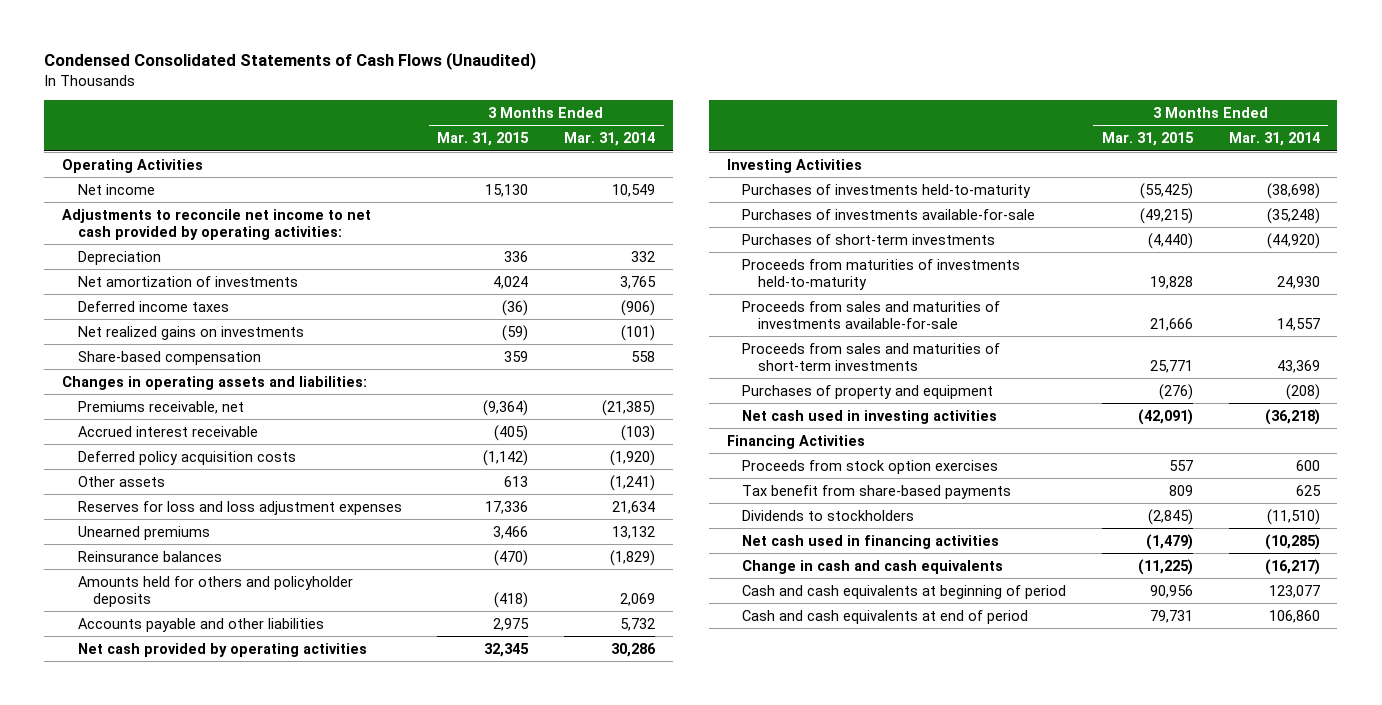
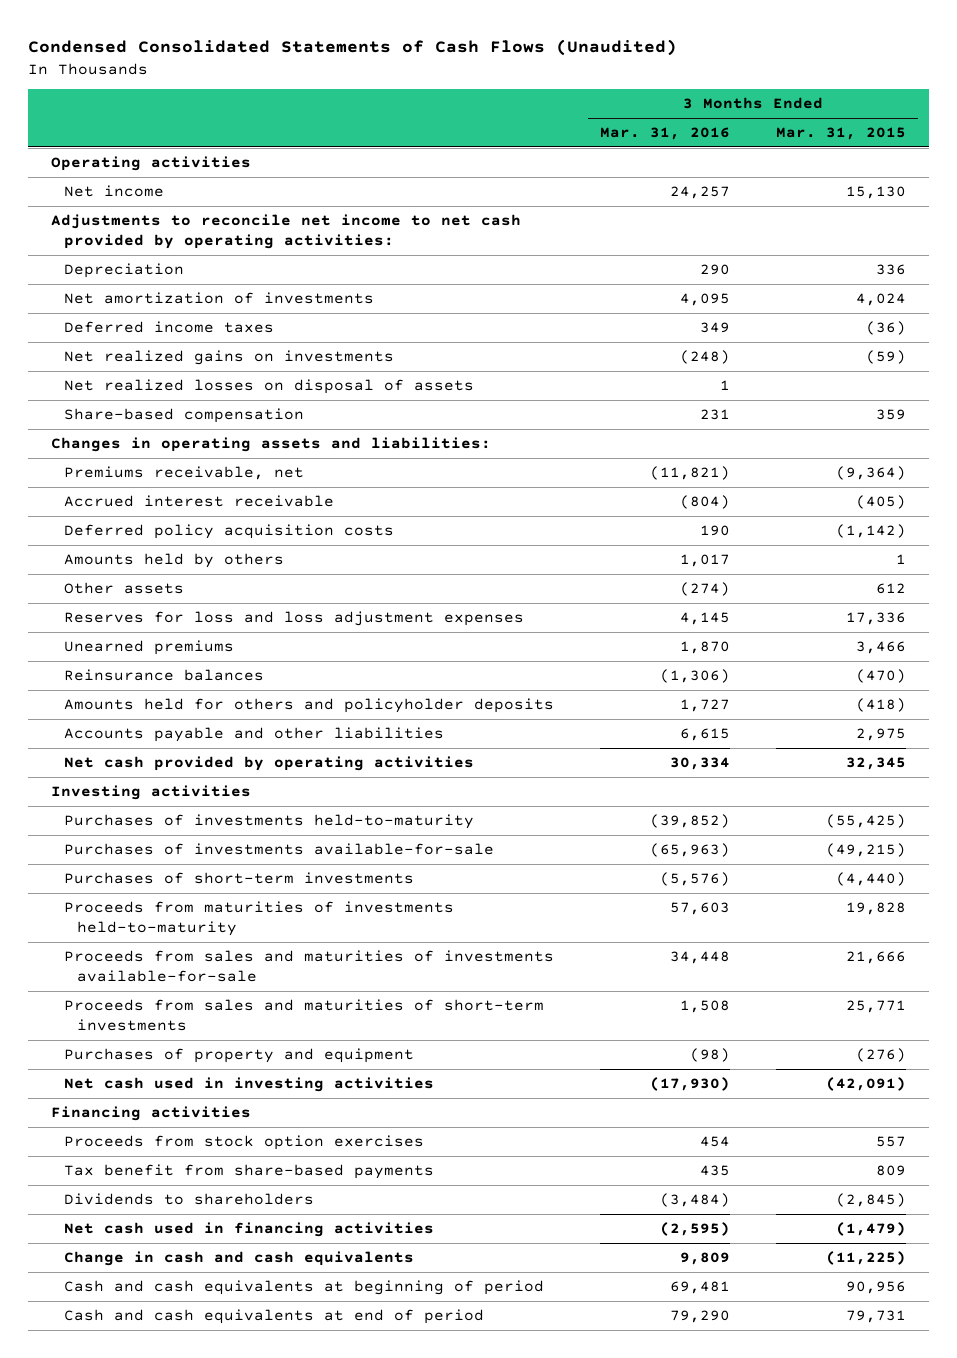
[564,132,656,147] Mar. 31, 2014 -> none
none -> [599,127,730,141] Mar. 31, 2016
[62,158,204,173] Operating Activities -> [50,156,251,172] Operating activities
none -> [63,379,474,395] Net realized losses on disposal of assets
none -> [63,553,284,569] Amounts held by others
[504,475,529,487] 613 -> [876,583,907,595] 612
[726,158,862,173] Investing Activities -> [50,785,251,801] Investing activities
[726,434,865,449] Financing Activities -> [50,1106,251,1122] Financing activities
[742,509,915,521] Dividends to stockholders -> [63,1193,314,1206] Dividends to shareholders

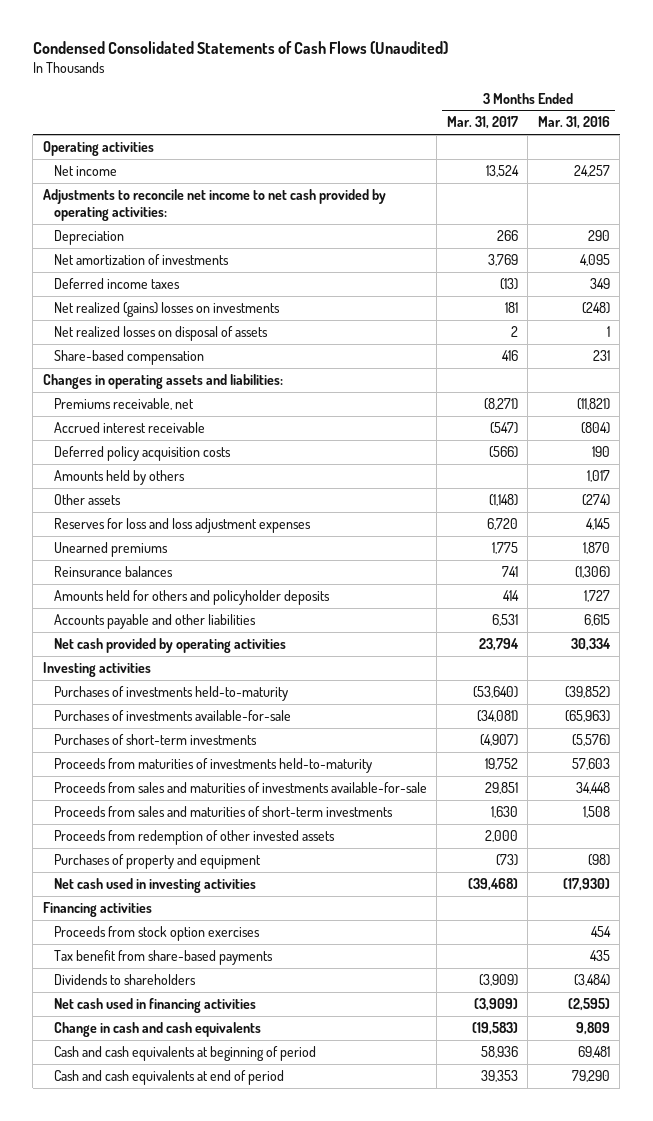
[776,127,907,141] Mar. 31, 2015 -> none
none -> [446,116,518,130] Mar. 31, 2017
[63,350,394,366] Net realized gains on investments -> [53,301,280,317] Net realized (gains) losses on investments
none -> [53,829,335,845] Proceeds from redemption of other invested assets

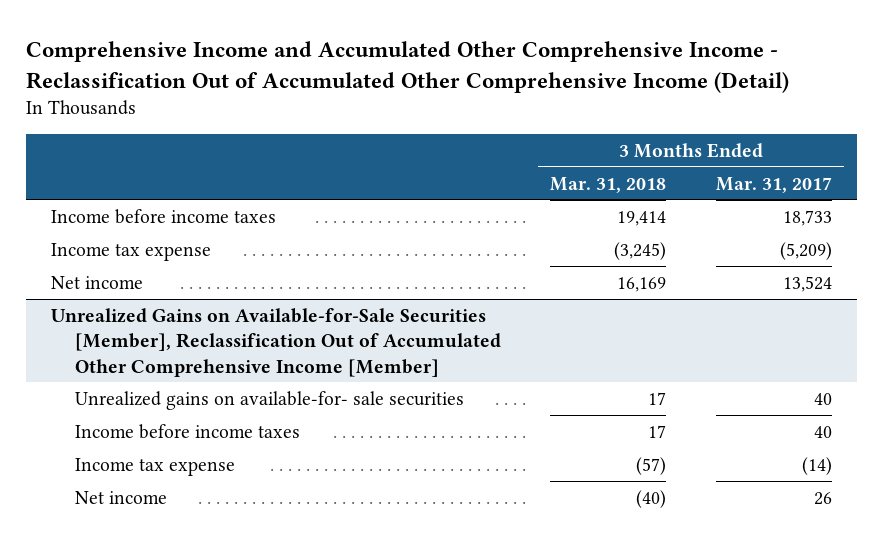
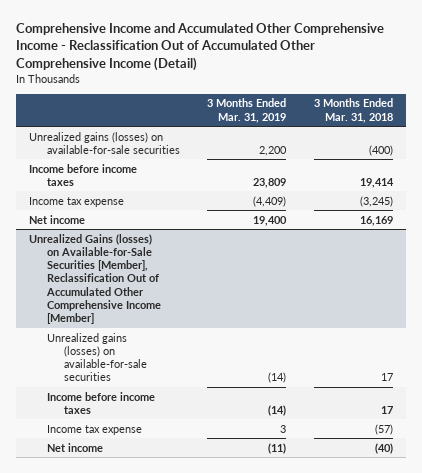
[715,176,832,193] Mar. 31, 2017 -> none
none -> [207,98,287,123] 3 Months Ended Mar. 31, 2019
none -> [29,131,180,154] Unrealized gains (losses) on available-for-sale securities
[51,307,501,377] Unrealized Gains on Available-for-Sale Securities [Member], Reclassification Out of Accumulated Other Comprehensive Income [Member] -> [29,233,161,325] Unrealized Gains (losses) on Available-for-Sale Securities [Member], Reclassification Out of Accumulated Other Comprehensive Income [Member]
[74,390,464,410] Unrealized gains on available-for- sale securities -> [46,332,148,382] Unrealized gains (losses) on available-for-sale securities

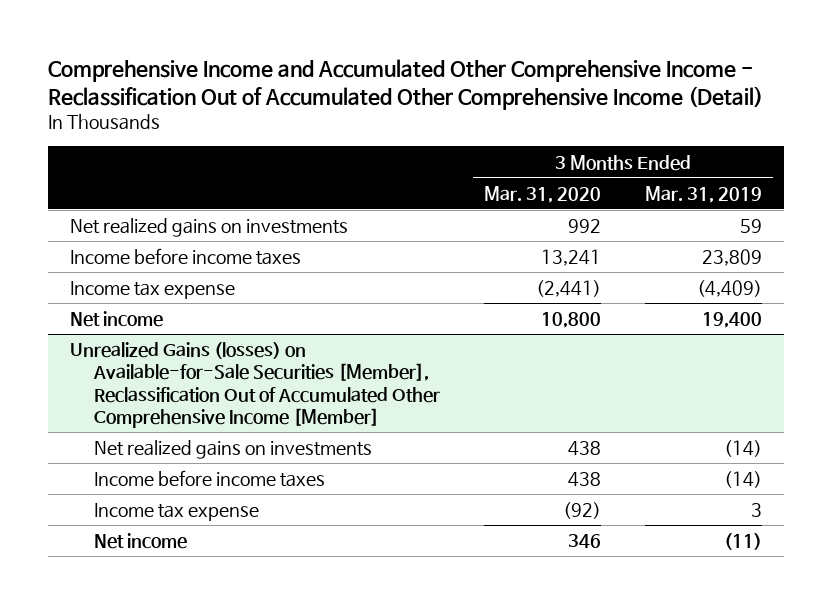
[313,98,393,123] 3 Months Ended Mar. 31, 2018 -> none
none -> [484,185,602,203] Mar. 31, 2020
[29,131,180,154] Unrealized gains (losses) on available-for-sale securities -> none
none -> [69,218,348,238] Net realized gains on investments
[46,332,148,382] Unrealized gains (losses) on available-for-sale securities -> none
none -> [94,440,373,460] Net realized gains on investments

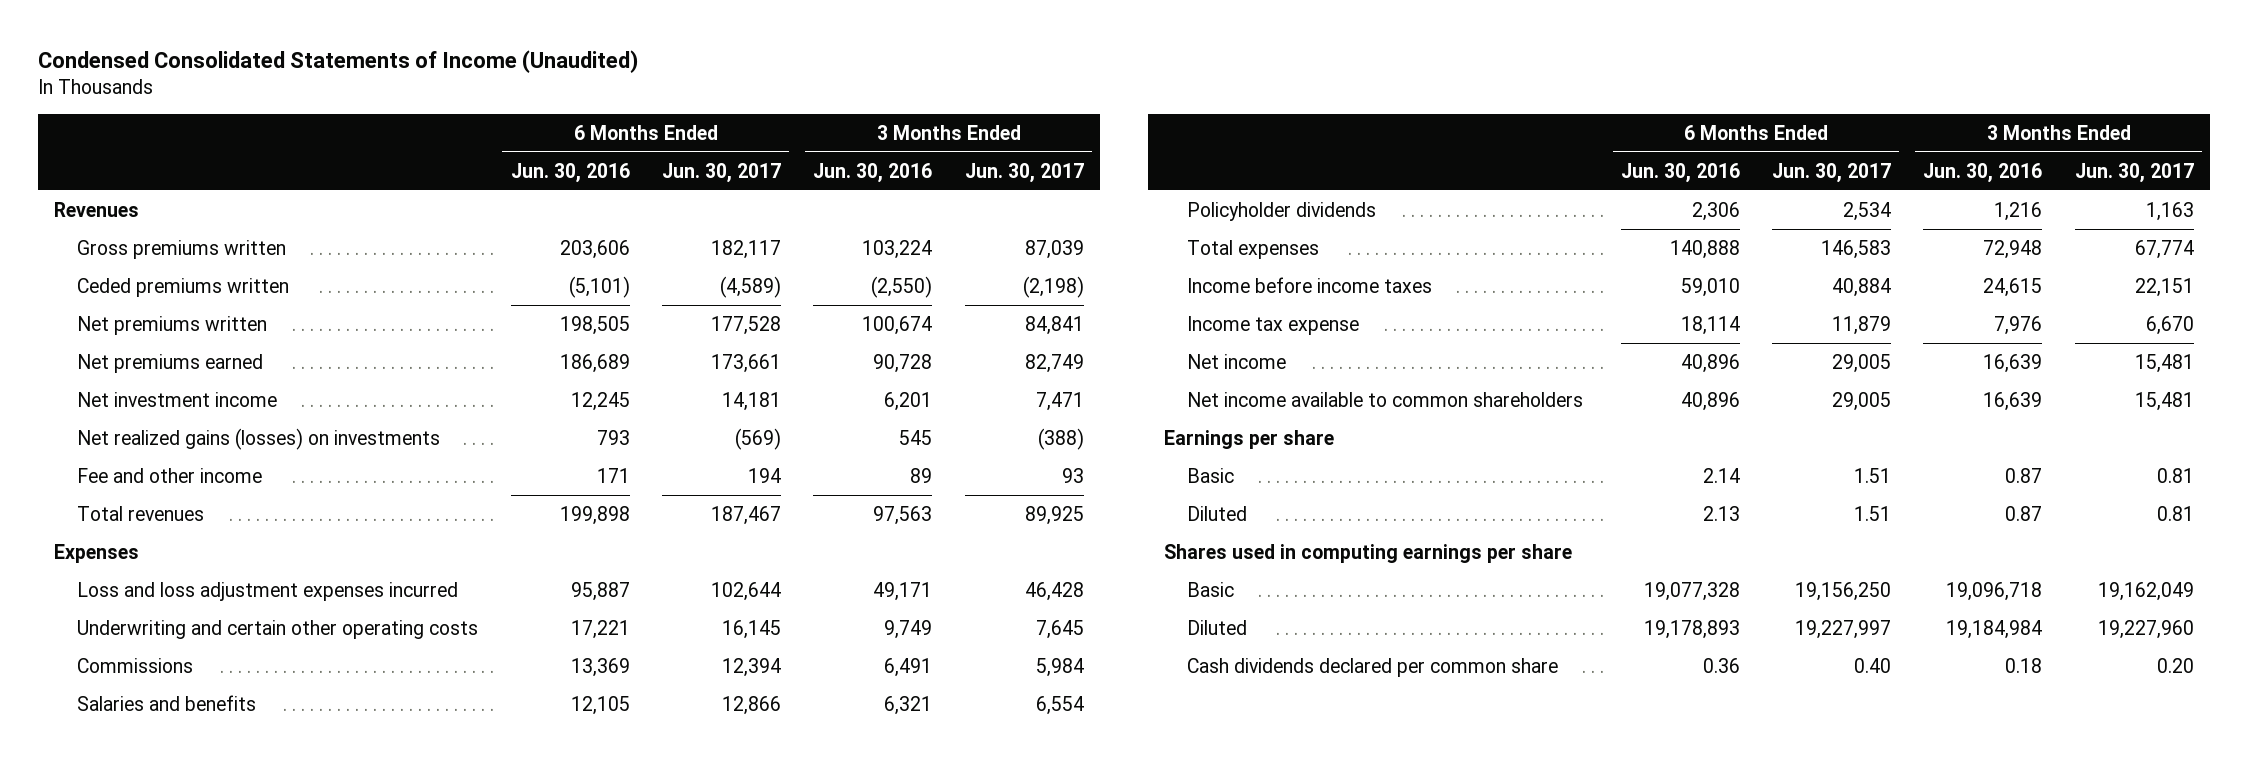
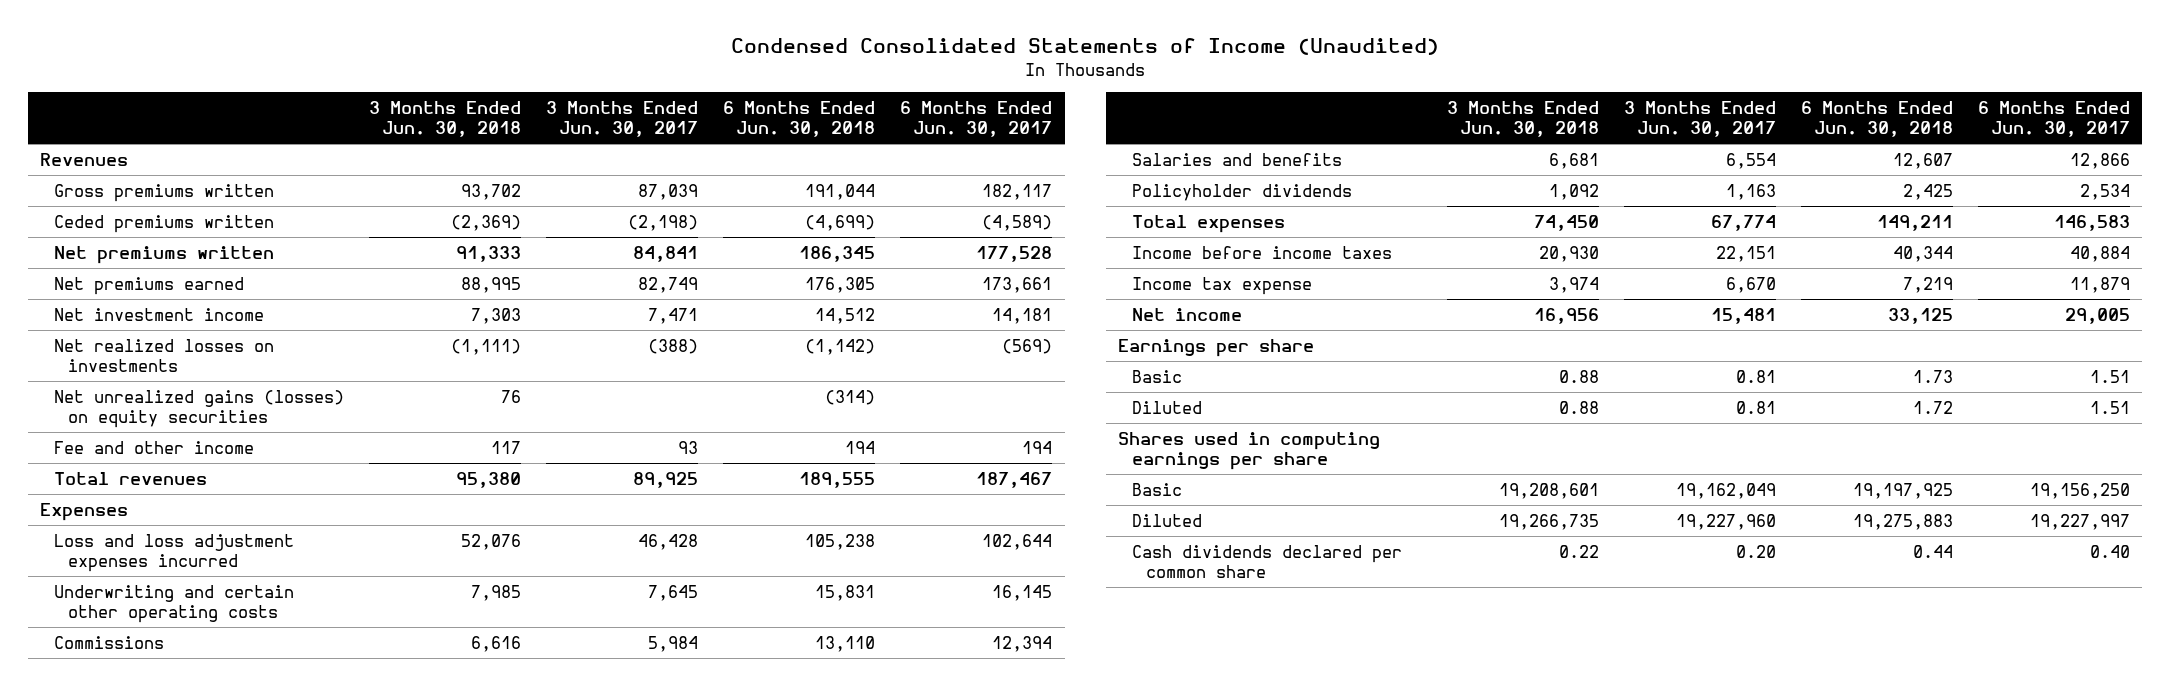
[510,162,630,183] Jun. 30, 2016 -> none
[813,162,933,183] Jun. 30, 2016 -> none
none -> [369,100,522,137] 3 Months Ended Jun. 30, 2018
none -> [723,100,876,137] 6 Months Ended Jun. 30, 2018
[77,427,441,450] Net realized gains (losses) on investments -> [54,338,275,372] Net realized losses on investments
none -> [54,389,345,428] Net unrealized gains (losses) on equity securities
[1187,391,1584,407] Net income available to common shareholders -> none

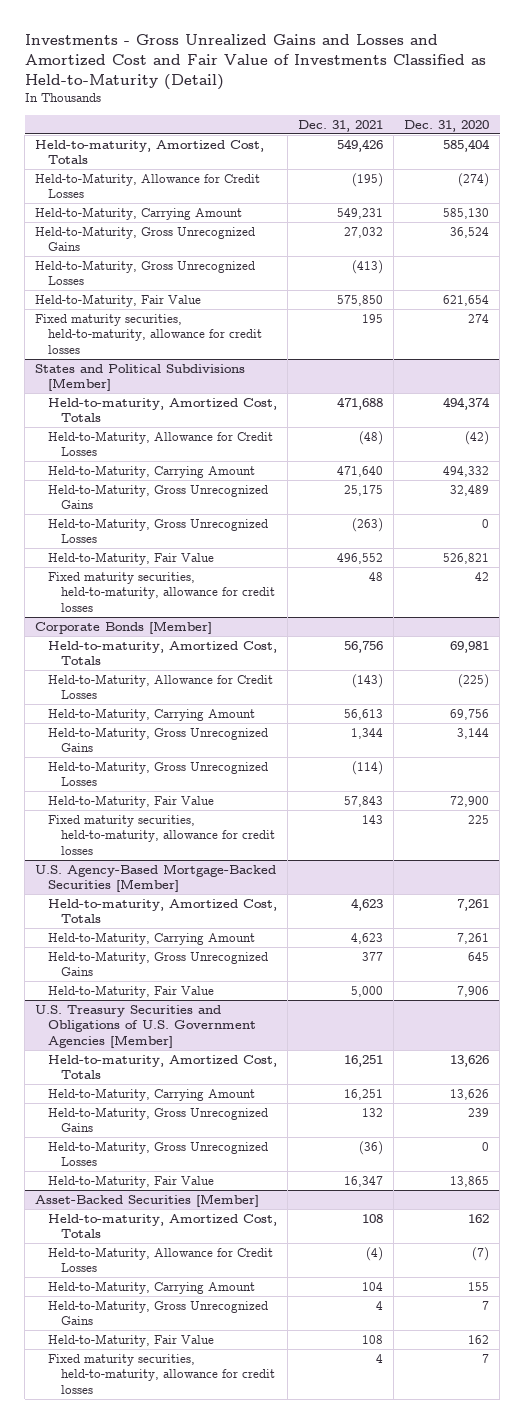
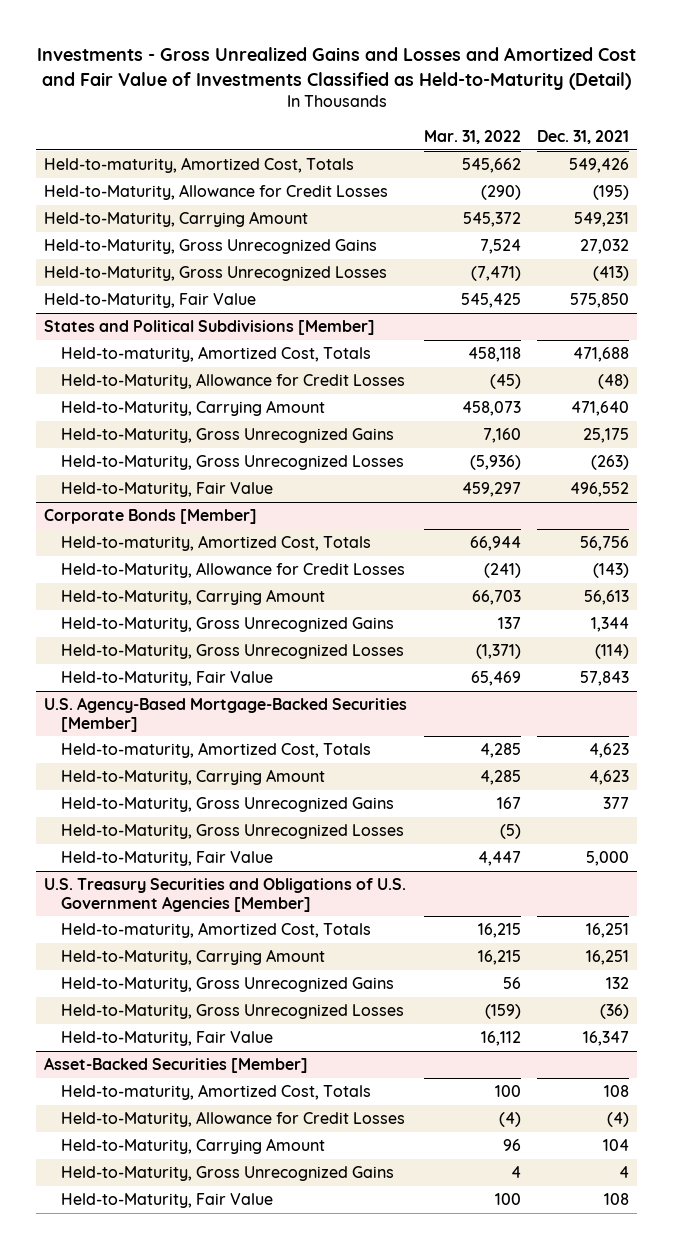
[404,119,490,132] Dec. 31, 2020 -> none
none -> [423,129,521,144] Mar. 31, 2022
[35,313,262,354] Fixed maturity securities, held-to-maturity, allowance for credit losses -> none
[47,571,275,612] Fixed maturity securities, held-to-maturity, allowance for credit losses -> none
[47,814,275,855] Fixed maturity securities, held-to-maturity, allowance for credit losses -> none
none -> [60,824,404,840] Held-to-Maturity, Gross Unrecognized Losses
[47,1353,275,1394] Fixed maturity securities, held-to-maturity, allowance for credit losses -> none

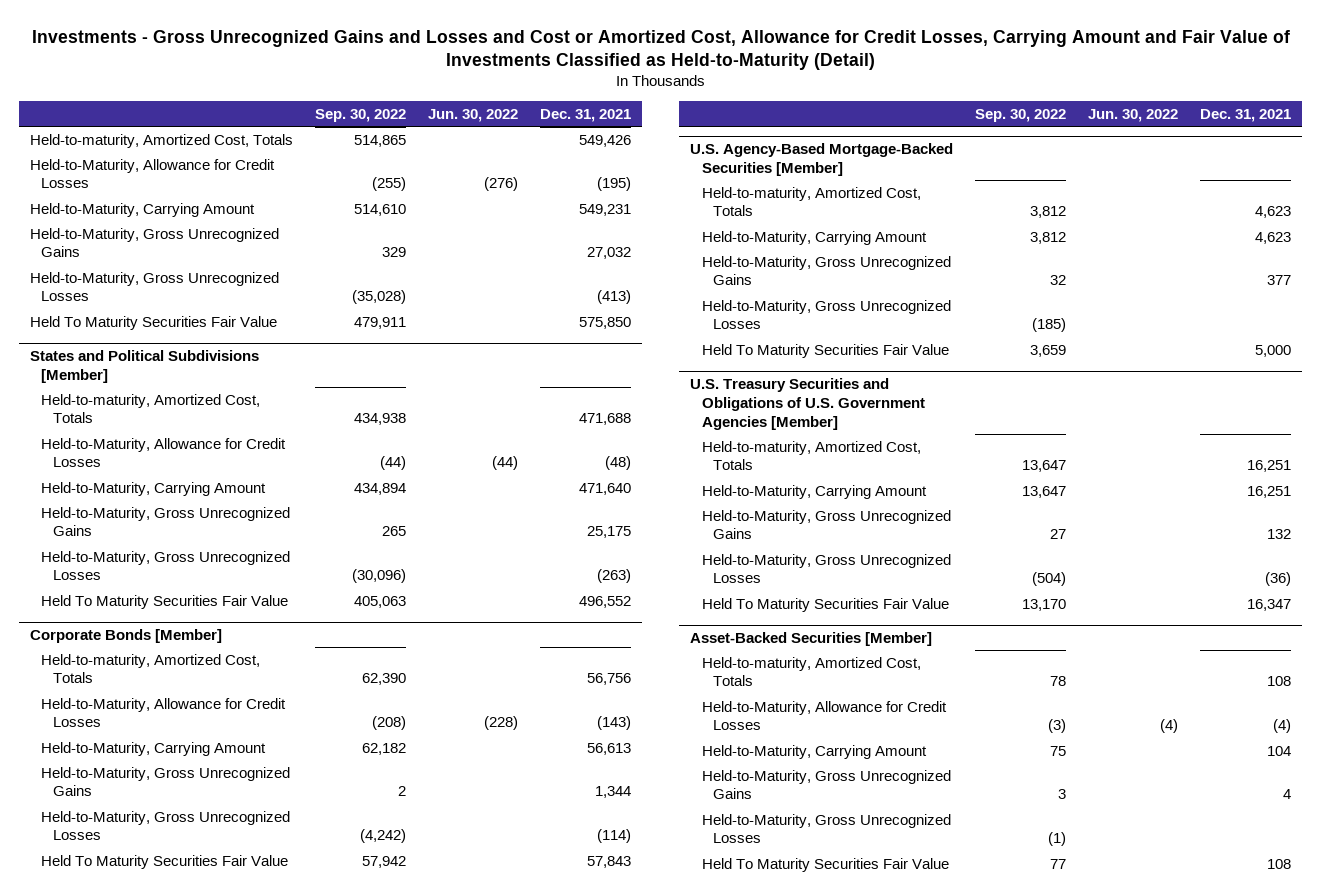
[36,46,636,90] Investments - Gross Unrealized Gains and Losses and Amortized Cost and Fair Value of Investments Classified as Held-to-Maturity (Detail) -> [31,29,1290,70] Investments - Gross Unrecognized Gains and Losses and Cost or Amortized Cost, Allowance for Credit Losses, Carrying Amount and Fair Value of Investments Classified as Held-to-Maturity (Detail)
[423,129,521,144] Mar. 31, 2022 -> none
none -> [315,108,407,122] Sep. 30, 2022
none -> [427,108,518,122] Jun. 30, 2022
[44,293,257,309] Held-to-Maturity, Fair Value -> [30,315,278,330] Held To Maturity Securities Fair Value
[60,482,273,498] Held-to-Maturity, Fair Value -> [41,594,289,609] Held To Maturity Securities Fair Value
[60,671,273,687] Held-to-Maturity, Fair Value -> [41,854,289,869] Held To Maturity Securities Fair Value
[60,851,273,867] Held-to-Maturity, Fair Value -> [701,343,949,358] Held To Maturity Securities Fair Value
[60,1031,273,1047] Held-to-Maturity, Fair Value -> [701,597,949,612] Held To Maturity Securities Fair Value
none -> [701,813,951,844] Held-to-Maturity, Gross Unrecognized Losses
[60,1193,273,1209] Held-to-Maturity, Fair Value -> [701,857,949,872] Held To Maturity Securities Fair Value

